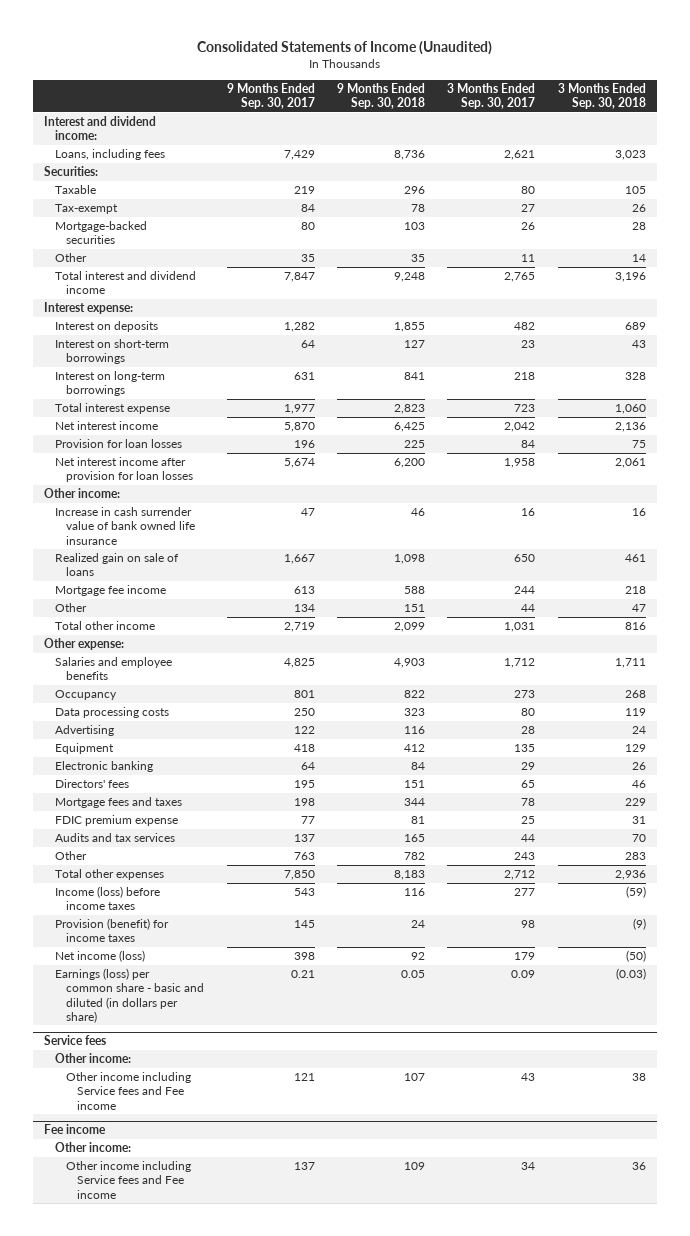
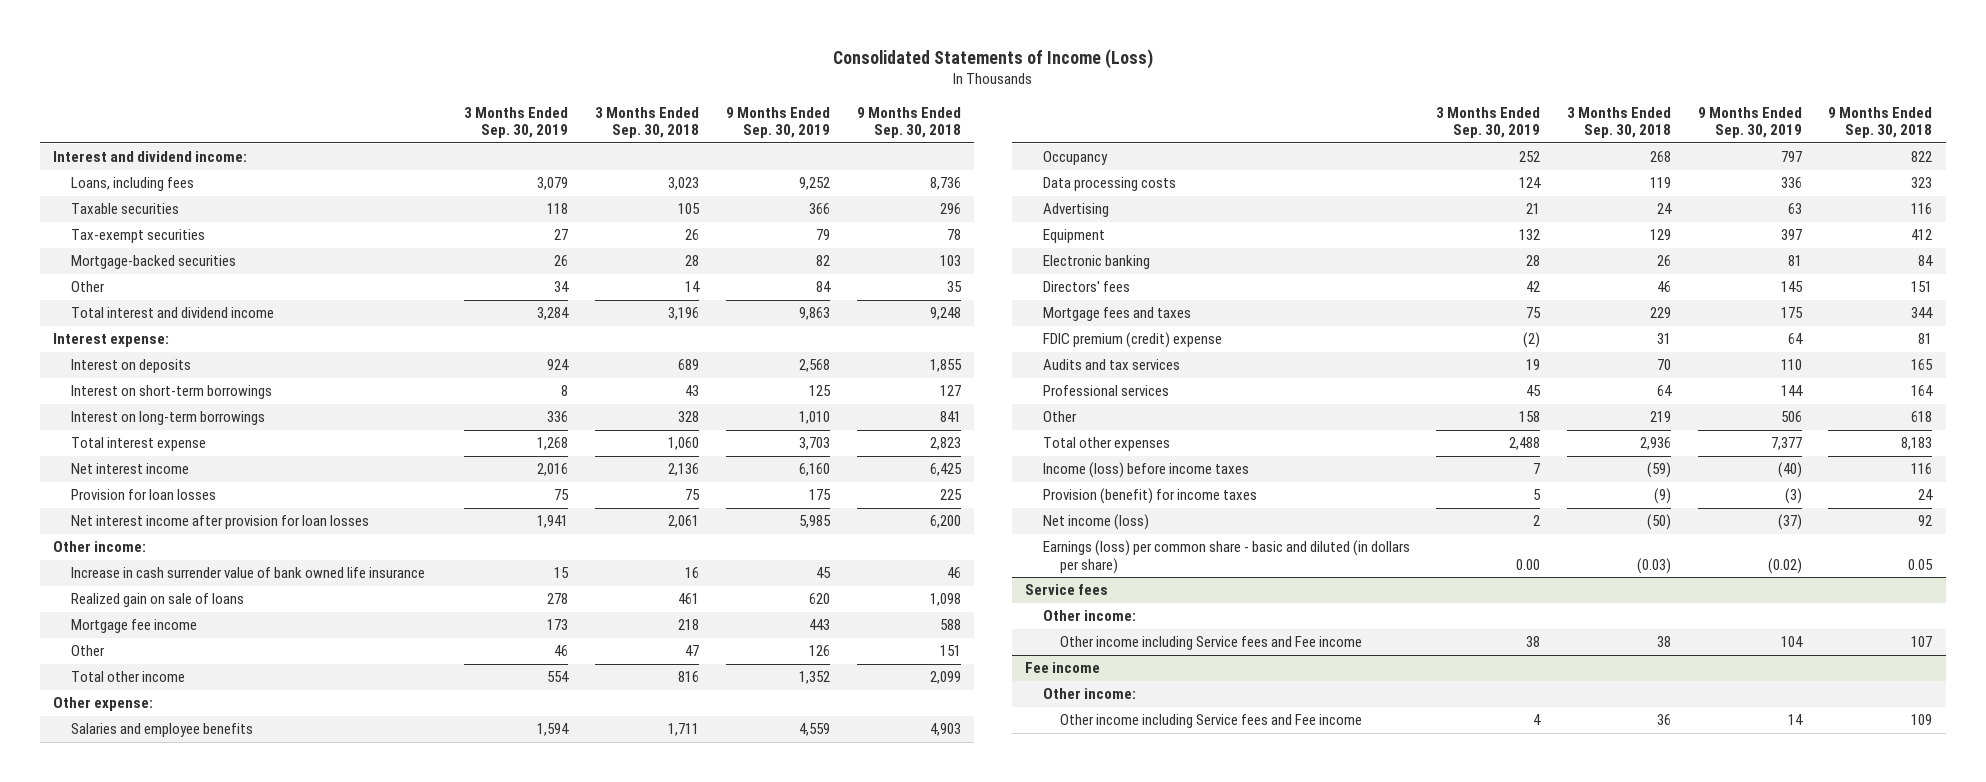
[196,40,492,55] Consolidated Statements of Income (Unaudited) -> [832,48,1153,69] Consolidated Statements of Income (Loss)
[226,83,315,110] 9 Months Ended Sep. 30, 2017 -> none
[447,83,536,110] 3 Months Ended Sep. 30, 2017 -> none
none -> [464,106,569,139] 3 Months Ended Sep. 30, 2019
none -> [725,106,830,139] 9 Months Ended Sep. 30, 2019
[44,166,99,177] Securities: -> none
[55,185,97,195] Taxable -> [70,203,179,215] Taxable securities
[55,204,119,215] Tax-exempt -> [70,229,205,244] Tax-exempt securities
[55,815,179,827] FDIC premium expense -> [1042,332,1222,349] FDIC premium (credit) expense
none -> [1042,385,1169,397] Professional services
[404,852,426,861] 782 -> [1911,411,1933,423] 618
[624,852,646,861] 283 -> [1650,411,1672,423] 219

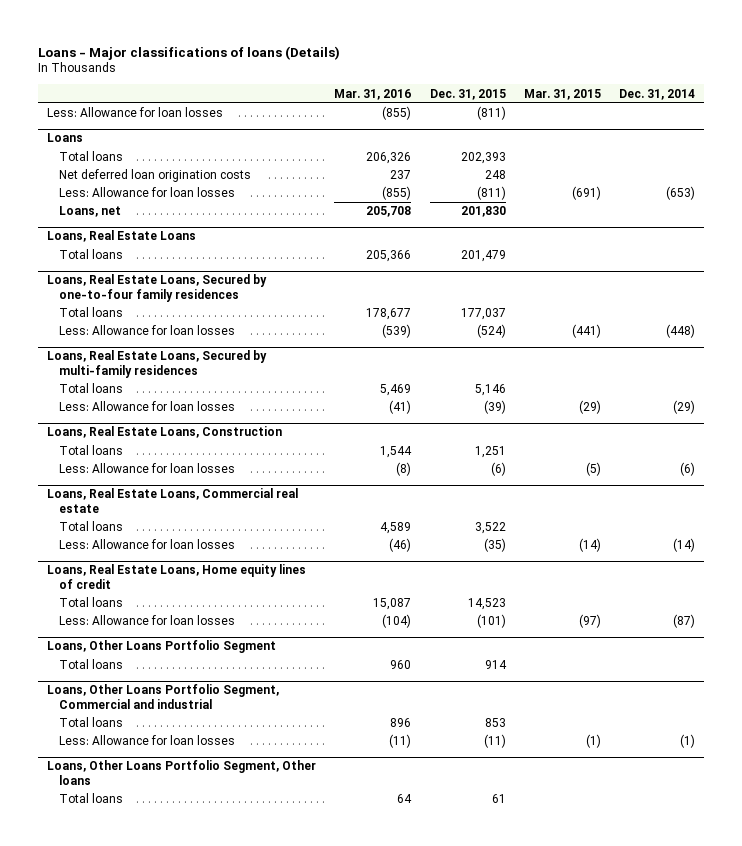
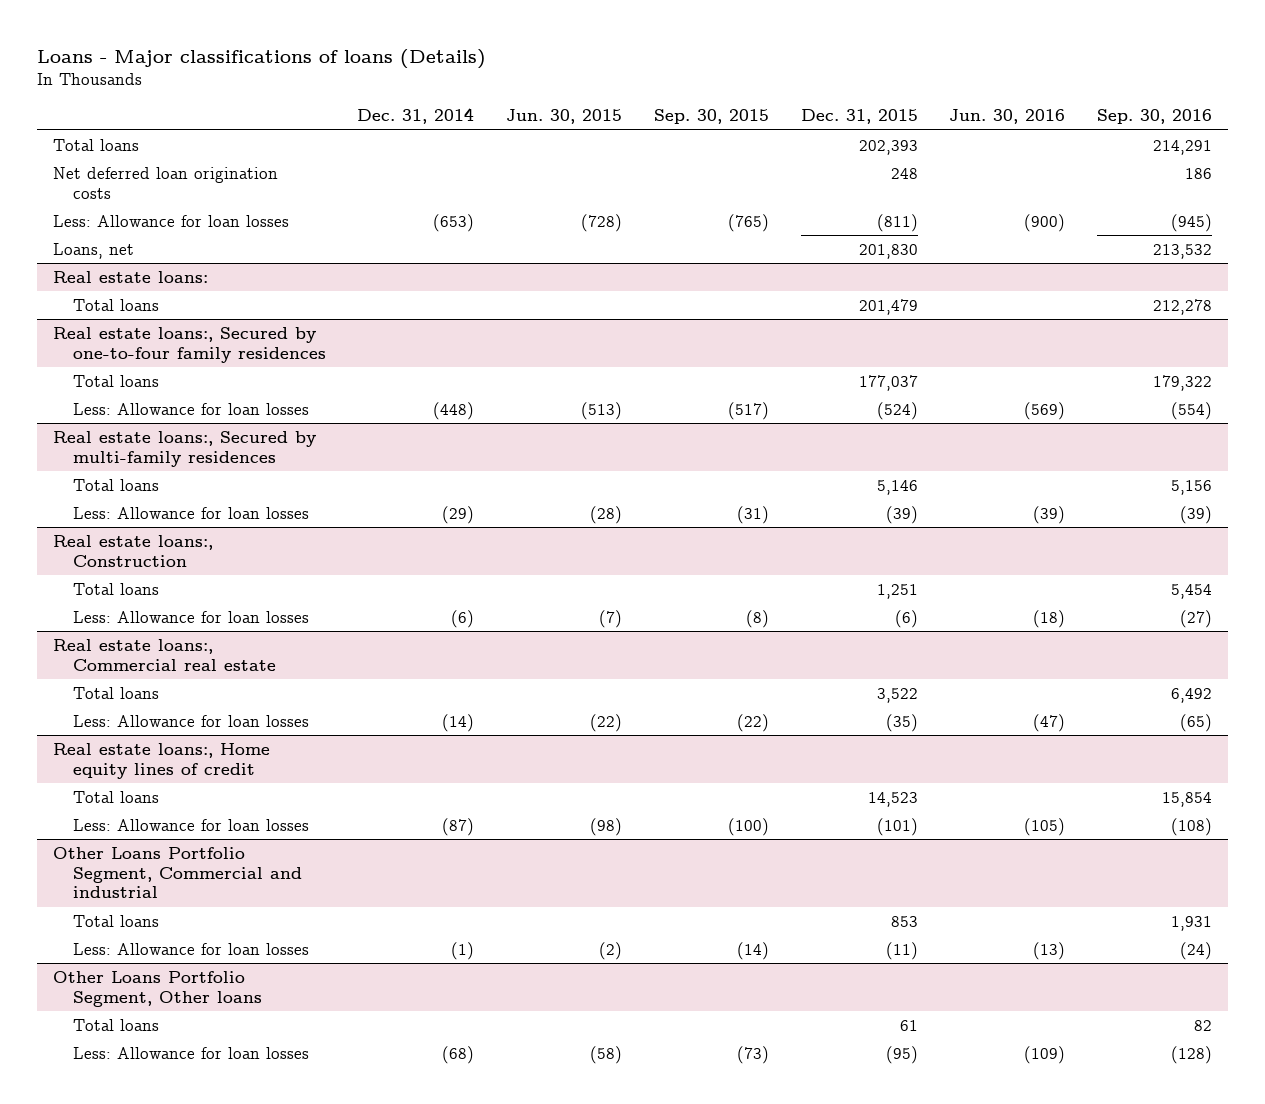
[334,88,412,100] Mar. 31, 2016 -> none
[523,88,601,100] Mar. 31, 2015 -> none
none -> [506,109,623,125] Jun. 30, 2015
none -> [653,109,769,125] Sep. 30, 2015
none -> [949,109,1066,125] Jun. 30, 2016
none -> [1097,109,1213,125] Sep. 30, 2016
[47,107,224,118] Less: Allowance for loan losses -> none
[47,133,84,143] Loans -> none
[47,230,197,243] Loans, Real Estate Loans -> [52,270,208,283] Real estate loans:
[47,274,268,302] Loans, Real Estate Loans, Secured by one-to-four family residences -> [52,326,326,363] Real estate loans:, Secured by one-to-four family residences
[47,350,268,378] Loans, Real Estate Loans, Secured by multi-family residences -> [52,430,316,467] Real estate loans:, Secured by multi-family residences
[47,426,283,439] Loans, Real Estate Loans, Construction -> [52,534,213,567] Real estate loans:, Construction
[47,488,299,513] Loans, Real Estate Loans, Commercial real estate -> [52,638,276,671] Real estate loans:, Commercial real estate
[47,564,307,589] Loans, Real Estate Loans, Home equity lines of credit -> [52,742,270,779] Real estate loans:, Home equity lines of credit
[47,640,277,654] Loans, Other Loans Portfolio Segment -> none
[58,659,123,670] Total loans -> none
[47,684,280,709] Loans, Other Loans Portfolio Segment, Commercial and industrial -> [52,846,302,899] Other Loans Portfolio Segment, Commercial and industrial
[47,760,317,785] Loans, Other Loans Portfolio Segment, Other loans -> [52,970,262,1007] Other Loans Portfolio Segment, Other loans
none -> [72,1046,309,1059] Less: Allowance for loan losses

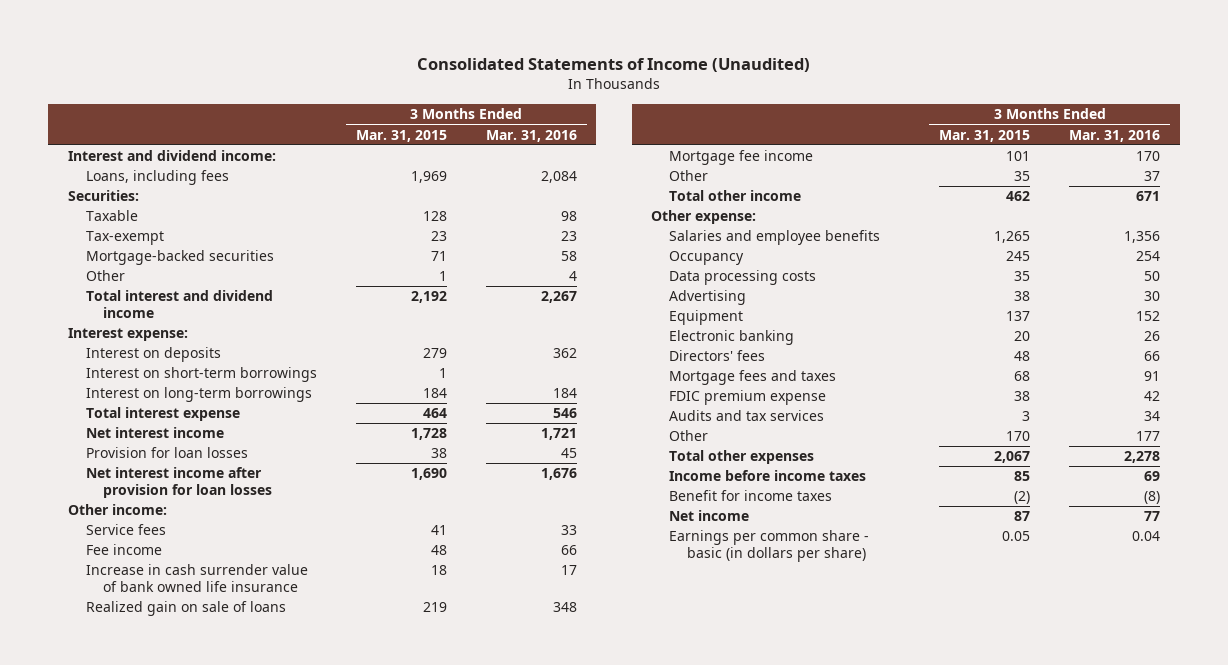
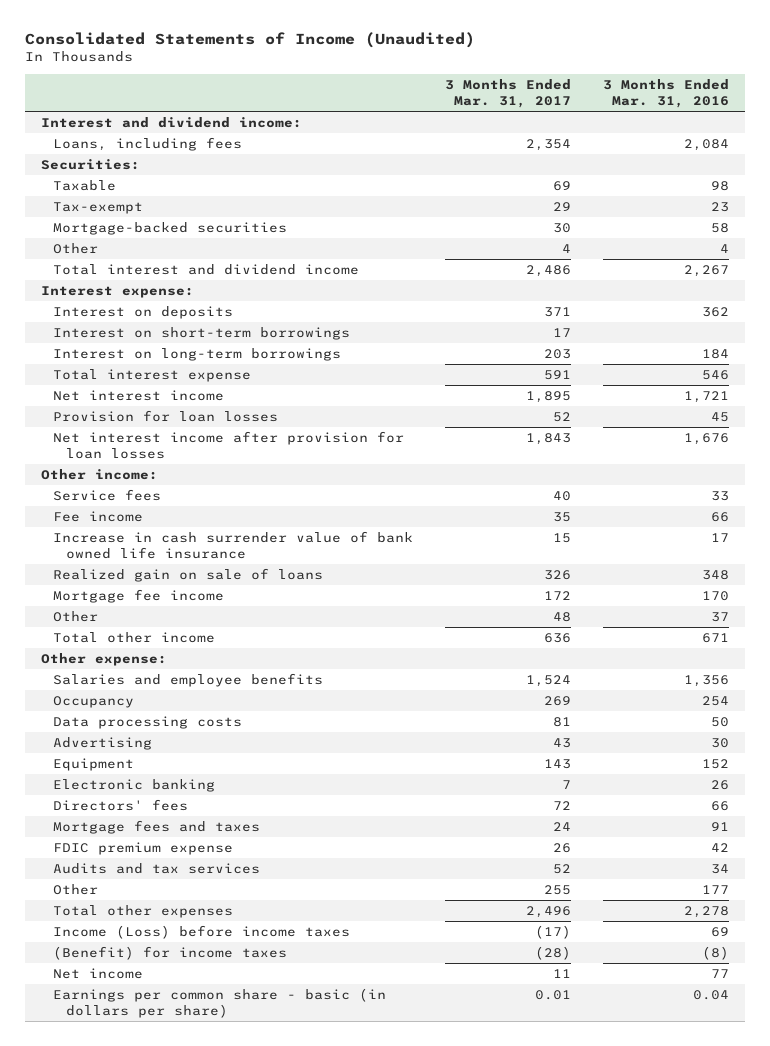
[355,129,447,142] Mar. 31, 2015 -> none
none -> [445,78,572,108] 3 Months Ended Mar. 31, 2017
[669,470,867,482] Income before income taxes -> [53,925,351,940] Income (Loss) before income taxes
[669,490,833,502] Benefit for income taxes -> [53,946,288,961] (Benefit) for income taxes

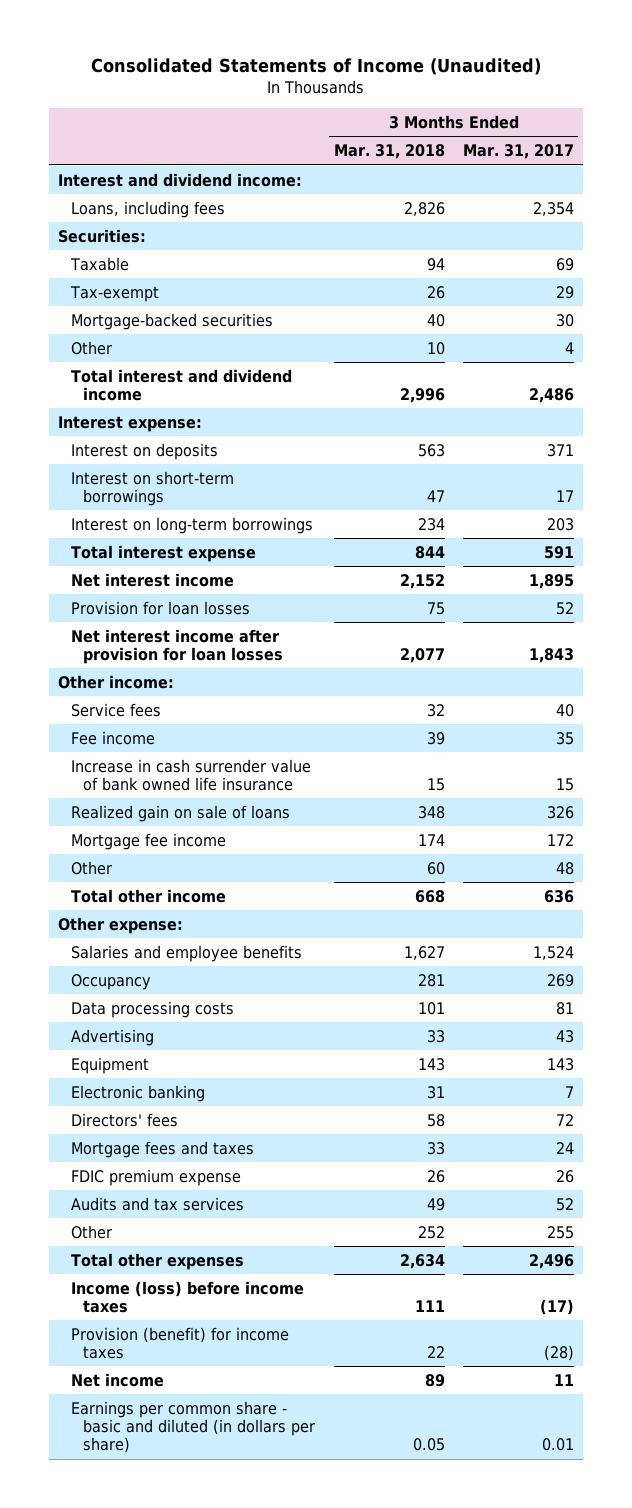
[603,78,730,108] 3 Months Ended Mar. 31, 2016 -> none
none -> [333,144,445,160] Mar. 31, 2018
[53,925,351,940] Income (Loss) before income taxes -> [70,1280,304,1313] Income (loss) before income taxes
[53,946,288,961] (Benefit) for income taxes -> [70,1326,289,1359] Provision (benefit) for income taxes
[53,988,387,1018] Earnings per common share - basic (in dollars per share) -> [70,1400,316,1454] Earnings per common share - basic and diluted (in dollars per share)

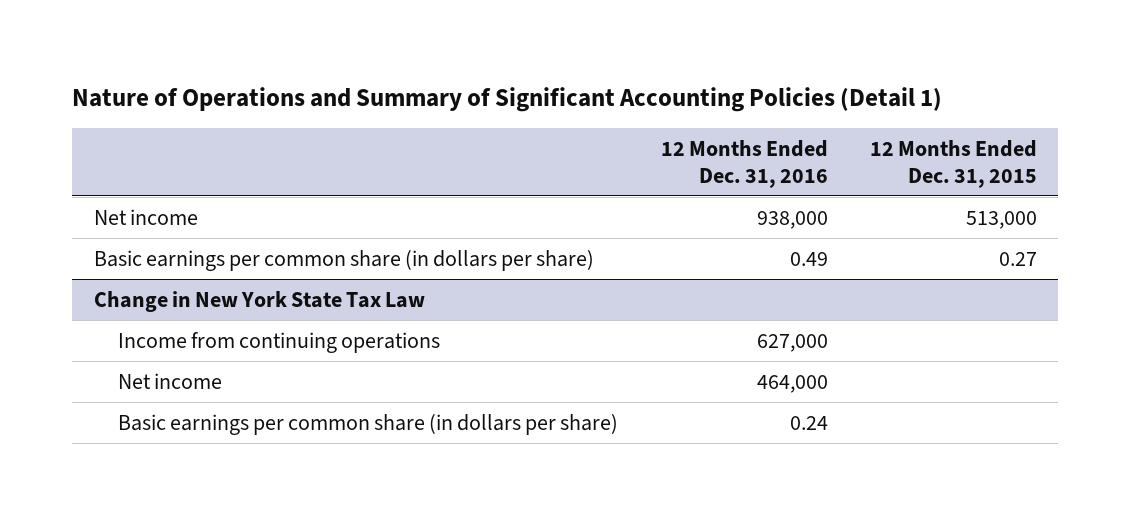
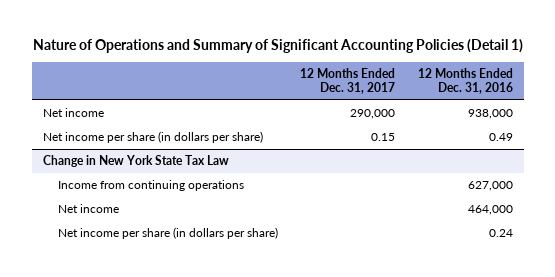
[869,139,1037,188] 12 Months Ended Dec. 31, 2015 -> none
none -> [300,67,396,95] 12 Months Ended Dec. 31, 2017
[93,249,594,271] Basic earnings per common share (in dollars per share) -> [42,131,263,144] Net income per share (in dollars per share)
[118,413,619,435] Basic earnings per common share (in dollars per share) -> [57,227,278,240] Net income per share (in dollars per share)

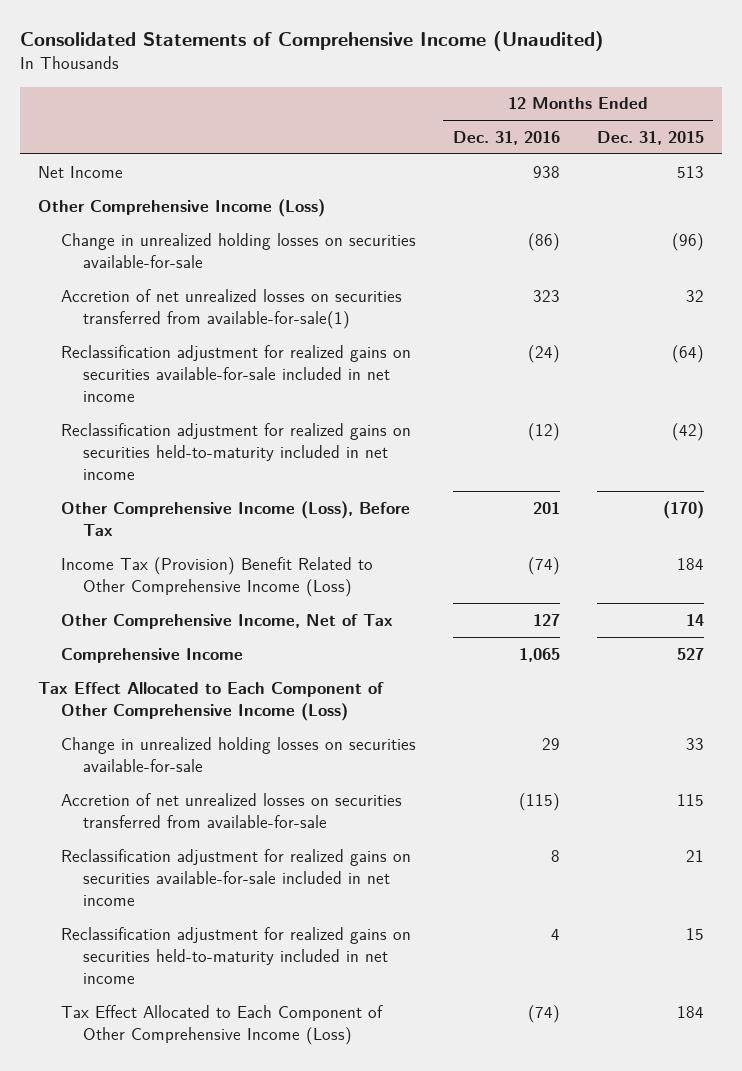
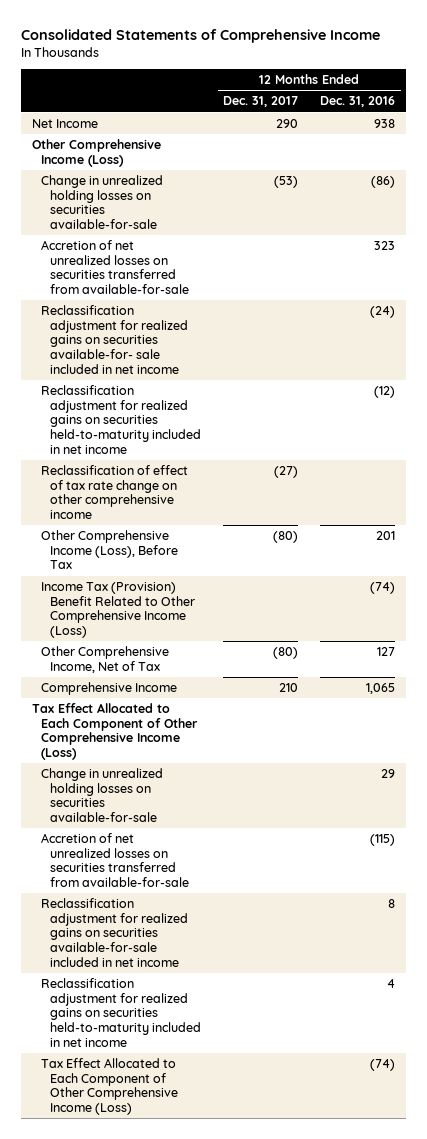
[19,31,604,52] Consolidated Statements of Comprehensive Income (Unaudited) -> [20,29,380,44] Consolidated Statements of Comprehensive Income
[596,131,704,146] Dec. 31, 2015 -> none
none -> [223,96,299,108] Dec. 31, 2017
[60,288,402,329] Accretion of net unrealized losses on securities transferred from available-for-sale(1) -> [40,239,190,295] Accretion of net unrealized losses on securities transferred from available-for-sale
[60,344,411,403] Reclassification adjustment for realized gains on securities available-for-sale included in net income -> [40,304,189,374] Reclassification adjustment for realized gains on securities available-for- sale included in net income
none -> [40,464,188,520] Reclassification of effect of tax rate change on other comprehensive income

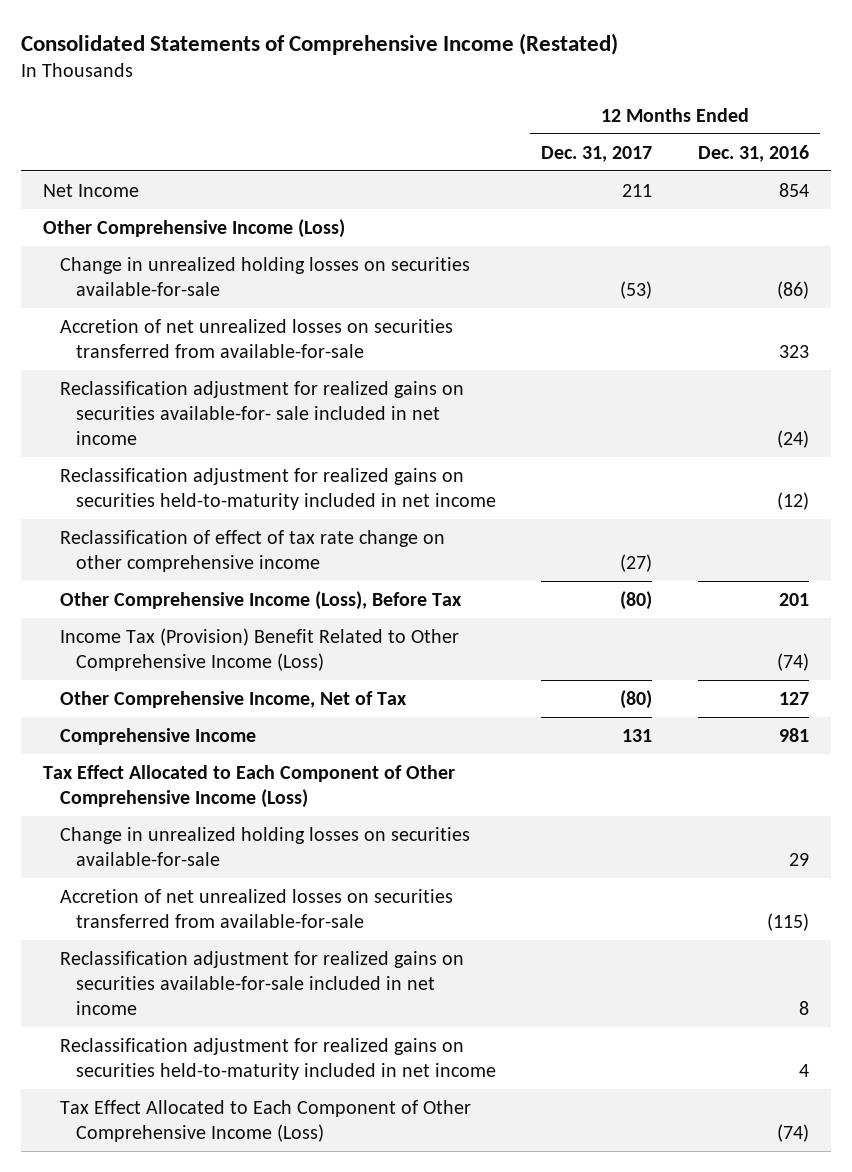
[20,29,380,44] Consolidated Statements of Comprehensive Income -> [20,32,618,55] Consolidated Statements of Comprehensive Income (Restated)
[276,118,299,128] 290 -> [622,183,653,197] 211
[374,118,396,128] 938 -> [778,182,809,197] 854
[279,682,299,692] 210 -> [622,728,653,742] 131
[366,682,396,694] 1,065 -> [778,727,809,742] 981

